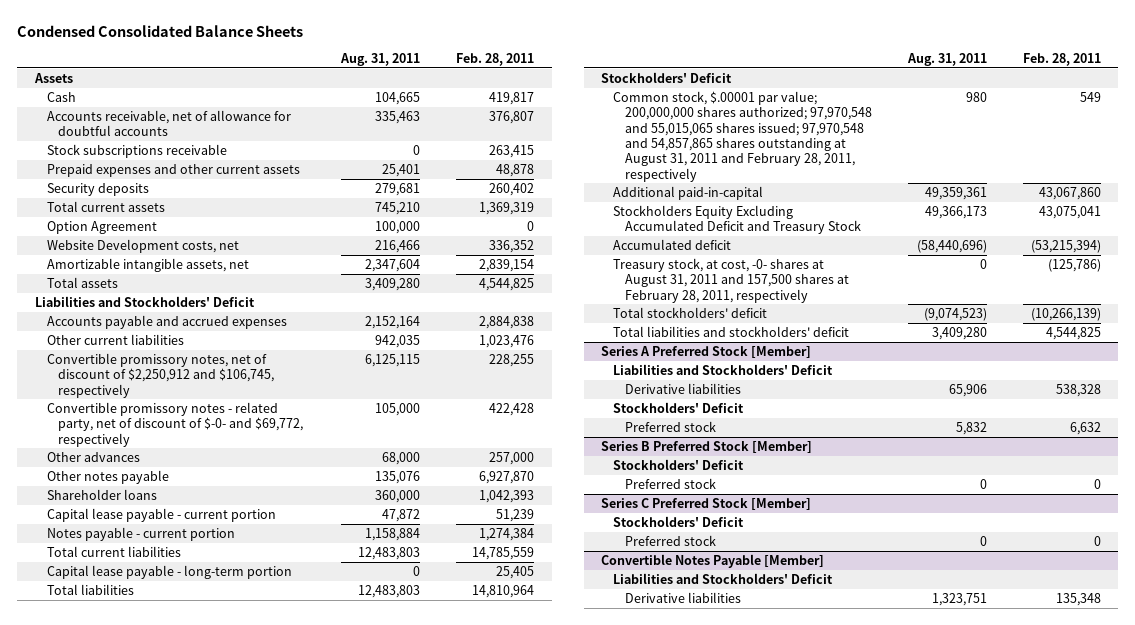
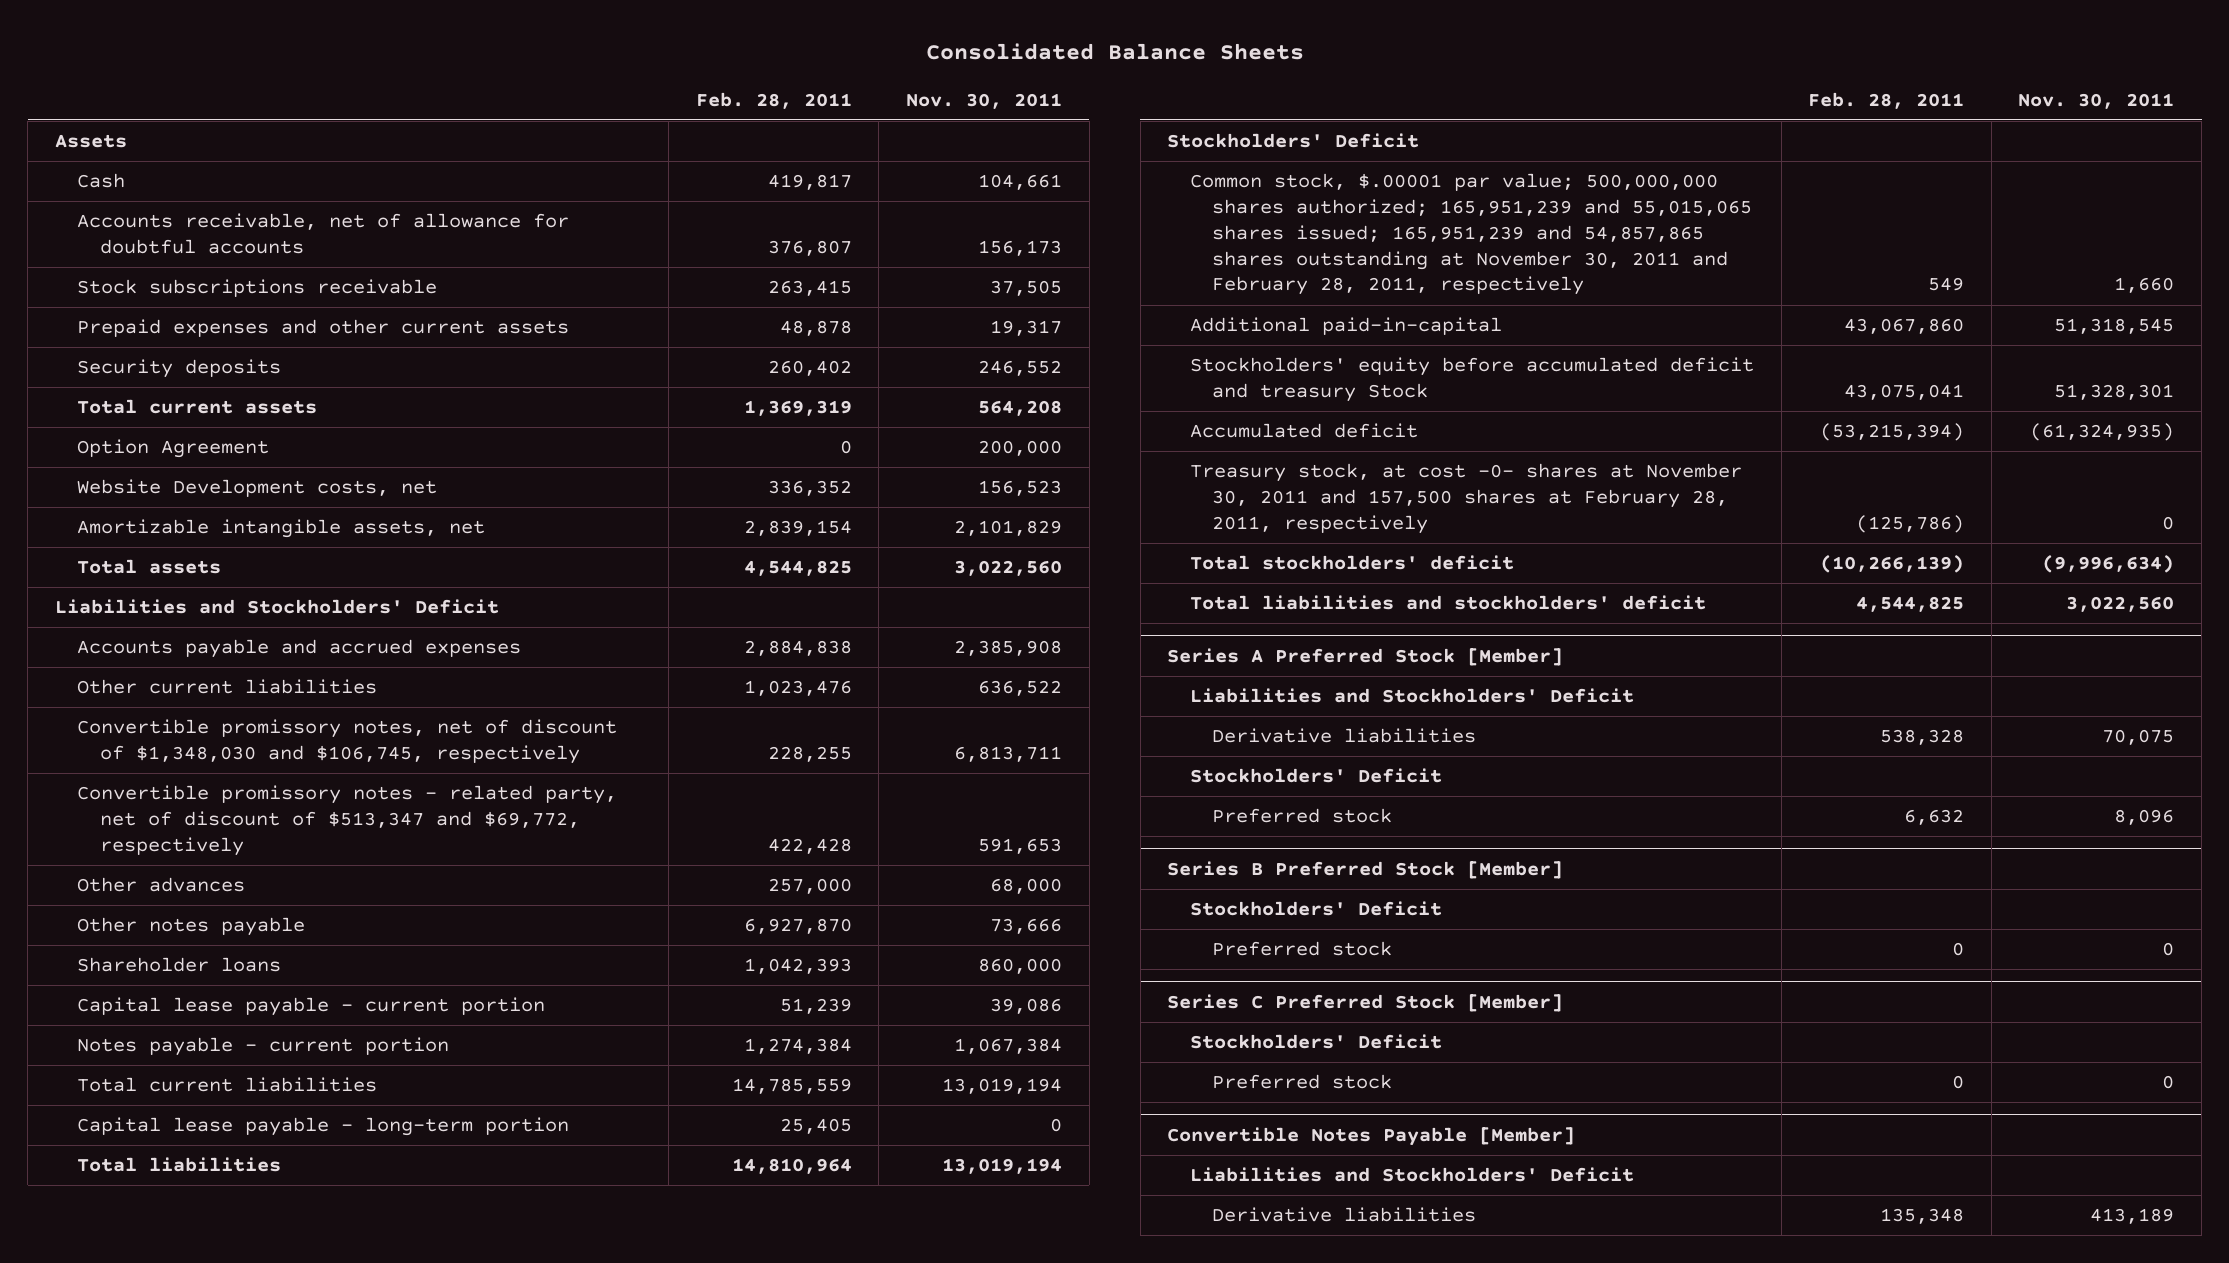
[16,24,303,37] Condensed Consolidated Balance Sheets -> [925,43,1304,61] Consolidated Balance Sheets
[340,53,421,67] Aug. 31, 2011 -> none
none -> [906,92,1063,109] Nov. 30, 2011
[46,352,275,398] Convertible promissory notes, net of discount of $2,250,912 and $106,745, respectively -> [77,719,618,764] Convertible promissory notes, net of discount of $1,348,030 and $106,745, respectively
[46,401,304,447] Convertible promissory notes - related party, net of discount of $-0- and $69,772, respectively -> [77,785,618,856] Convertible promissory notes - related party, net of discount of $513,347 and $69,772, respectively
[613,90,872,182] Common stock, $.00001 par value; 200,000,000 shares authorized; 97,970,548 and 55,015,065 shares issued; 97,970,548 and 54,857,865 shares outstanding at August 31, 2011 and February 28, 2011, respectively -> [1189,173,1753,296] Common stock, $.00001 par value; 500,000,000 shares authorized; 165,951,239 and 55,015,065 shares issued; 165,951,239 and 54,857,865 shares outstanding at November 30, 2011 and February 28, 2011, respectively
[613,204,861,235] Stockholders Equity Excluding Accumulated Deficit and Treasury Stock -> [1189,357,1754,402] Stockholders' equity before accumulated deficit and treasury Stock
[613,257,849,303] Treasury stock, at cost, -0- shares at August 31, 2011 and 157,500 shares at February 28, 2011, respectively -> [1189,463,1742,534] Treasury stock, at cost -0- shares at November 30, 2011 and 157,500 shares at February 28, 2011, respectively

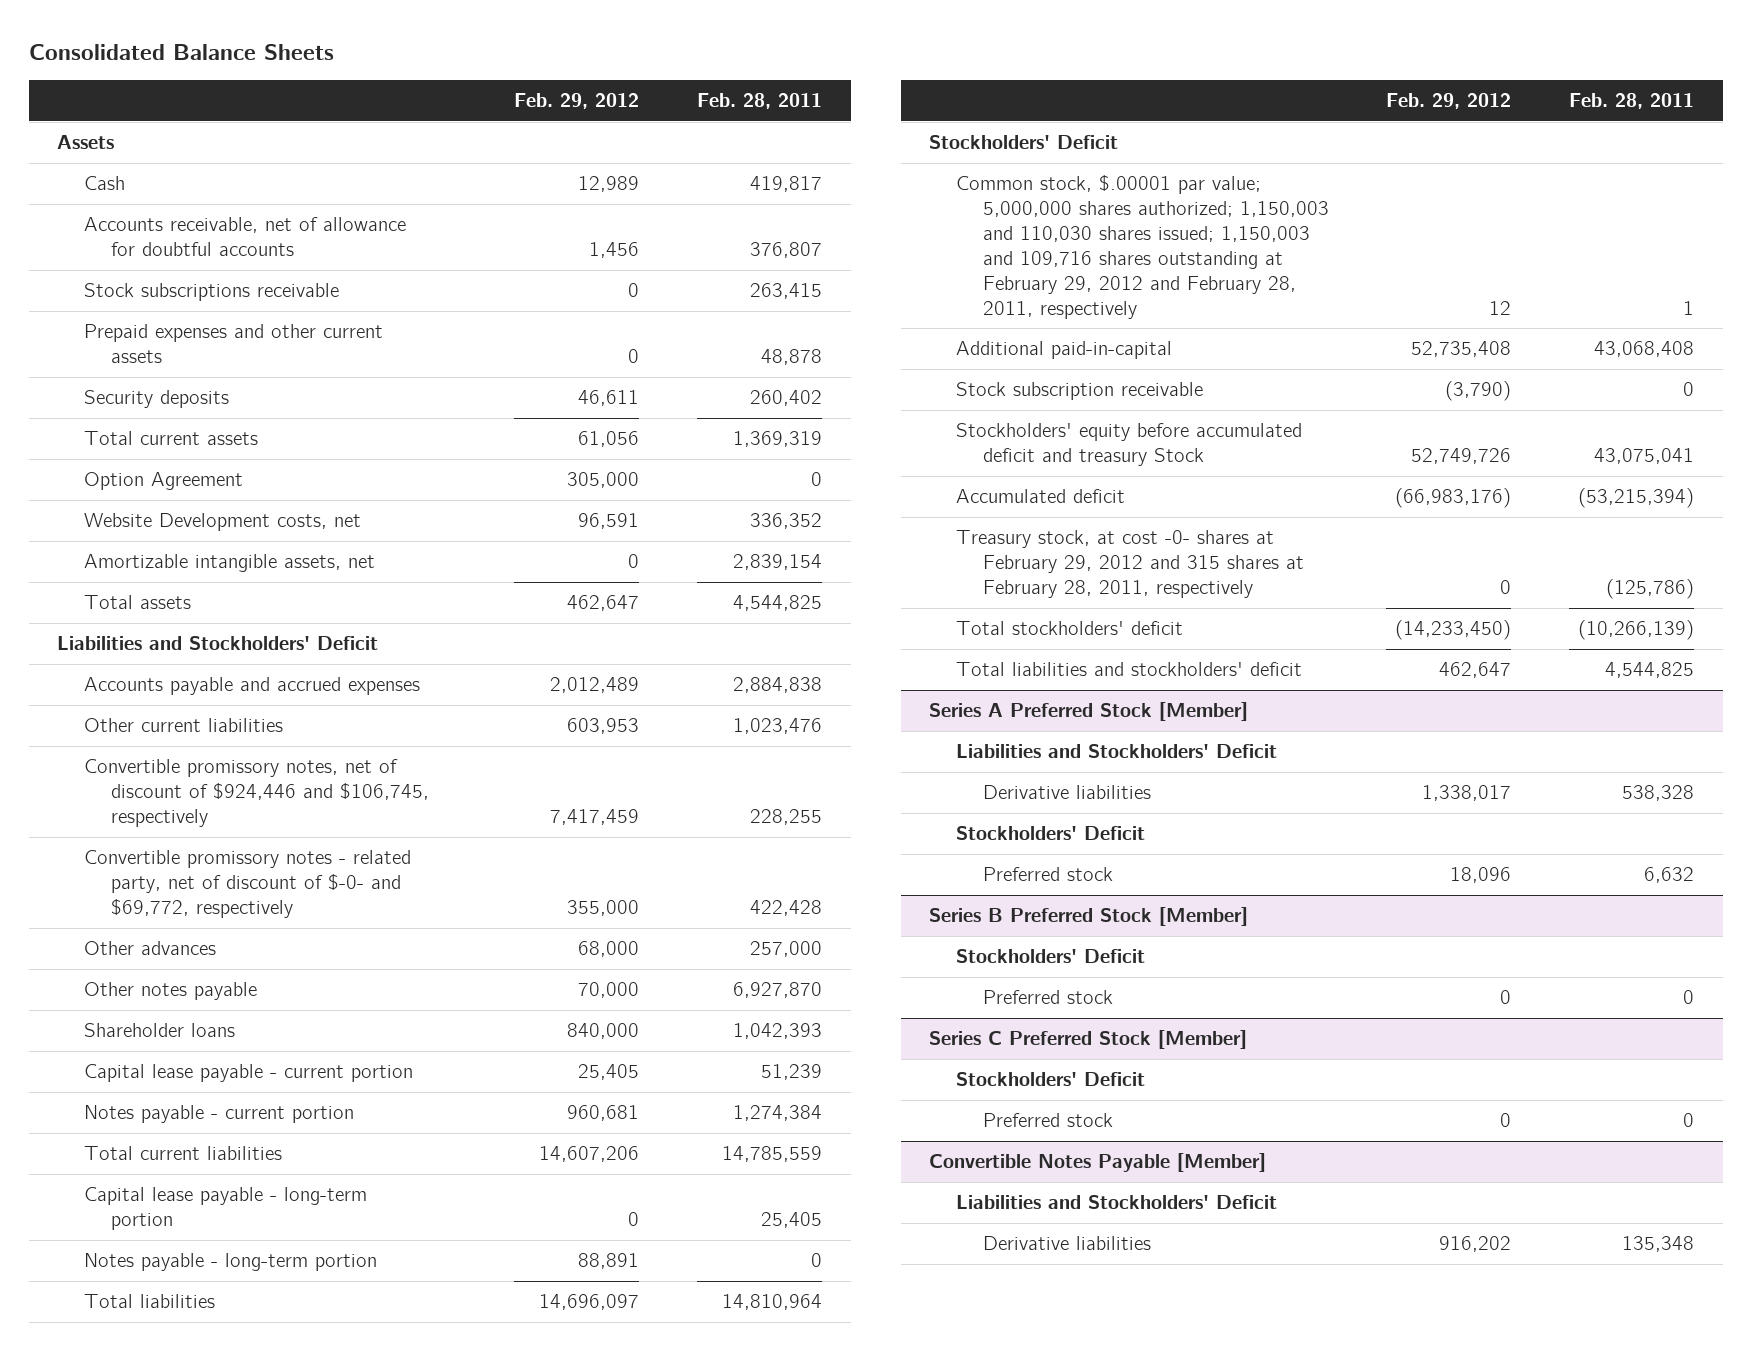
[906,92,1063,109] Nov. 30, 2011 -> none
none -> [514,93,640,110] Feb. 29, 2012
[77,719,618,764] Convertible promissory notes, net of discount of $1,348,030 and $106,745, respectively -> [84,759,429,828] Convertible promissory notes, net of discount of $924,446 and $106,745, respectively
[77,785,618,856] Convertible promissory notes - related party, net of discount of $513,347 and $69,772, respectively -> [84,850,412,919] Convertible promissory notes - related party, net of discount of $-0- and $69,772, respectively
none -> [84,1253,378,1272] Notes payable - long-term portion
[1189,173,1753,296] Common stock, $.00001 par value; 500,000,000 shares authorized; 165,951,239 and 55,015,065 shares issued; 165,951,239 and 54,857,865 shares outstanding at November 30, 2011 and February 28, 2011, respectively -> [956,175,1329,319] Common stock, $.00001 par value; 5,000,000 shares authorized; 1,150,003 and 110,030 shares issued; 1,150,003 and 109,716 shares outstanding at February 29, 2012 and February 28, 2011, respectively
[1928,277,1965,292] 549 -> [1682,300,1694,315] 1
[1844,318,1965,335] 43,067,860 -> [1593,341,1694,358] 43,068,408
none -> [956,382,1204,401] Stock subscription receivable
[1189,463,1742,534] Treasury stock, at cost -0- shares at November 30, 2011 and 157,500 shares at February 28, 2011, respectively -> [956,530,1304,599] Treasury stock, at cost -0- shares at February 29, 2012 and 315 shares at February 28, 2011, respectively

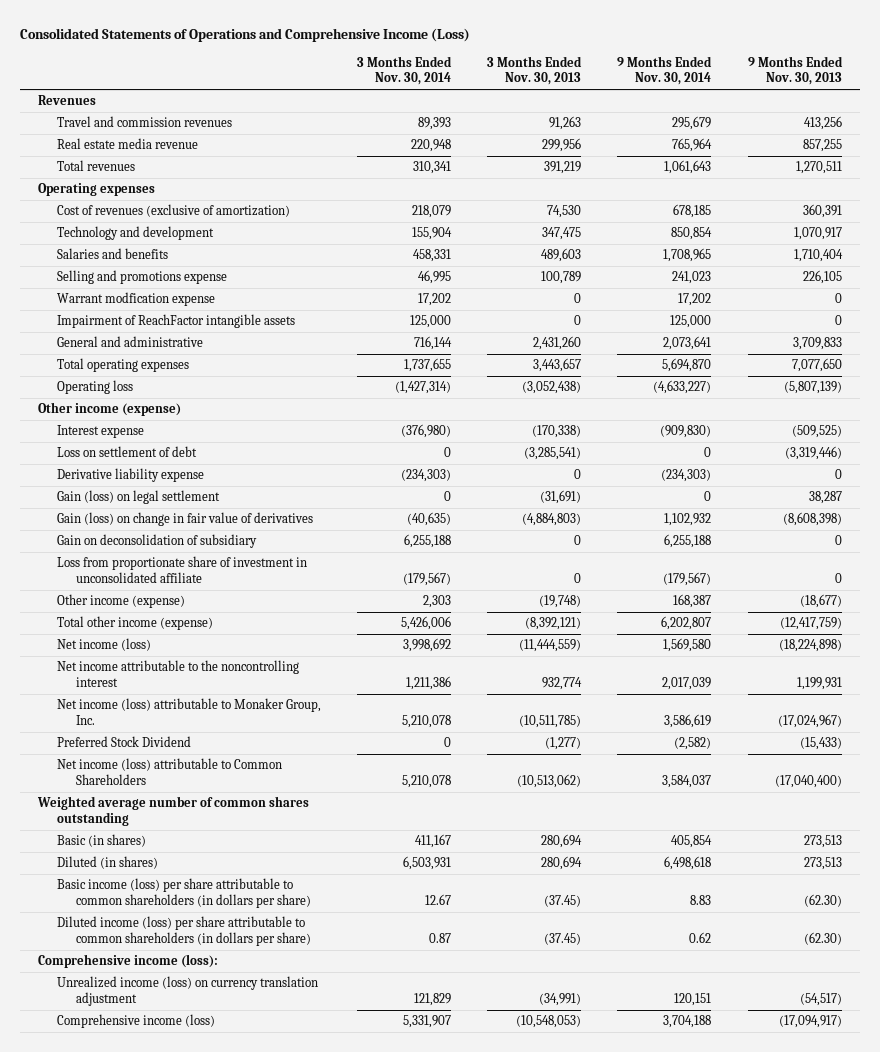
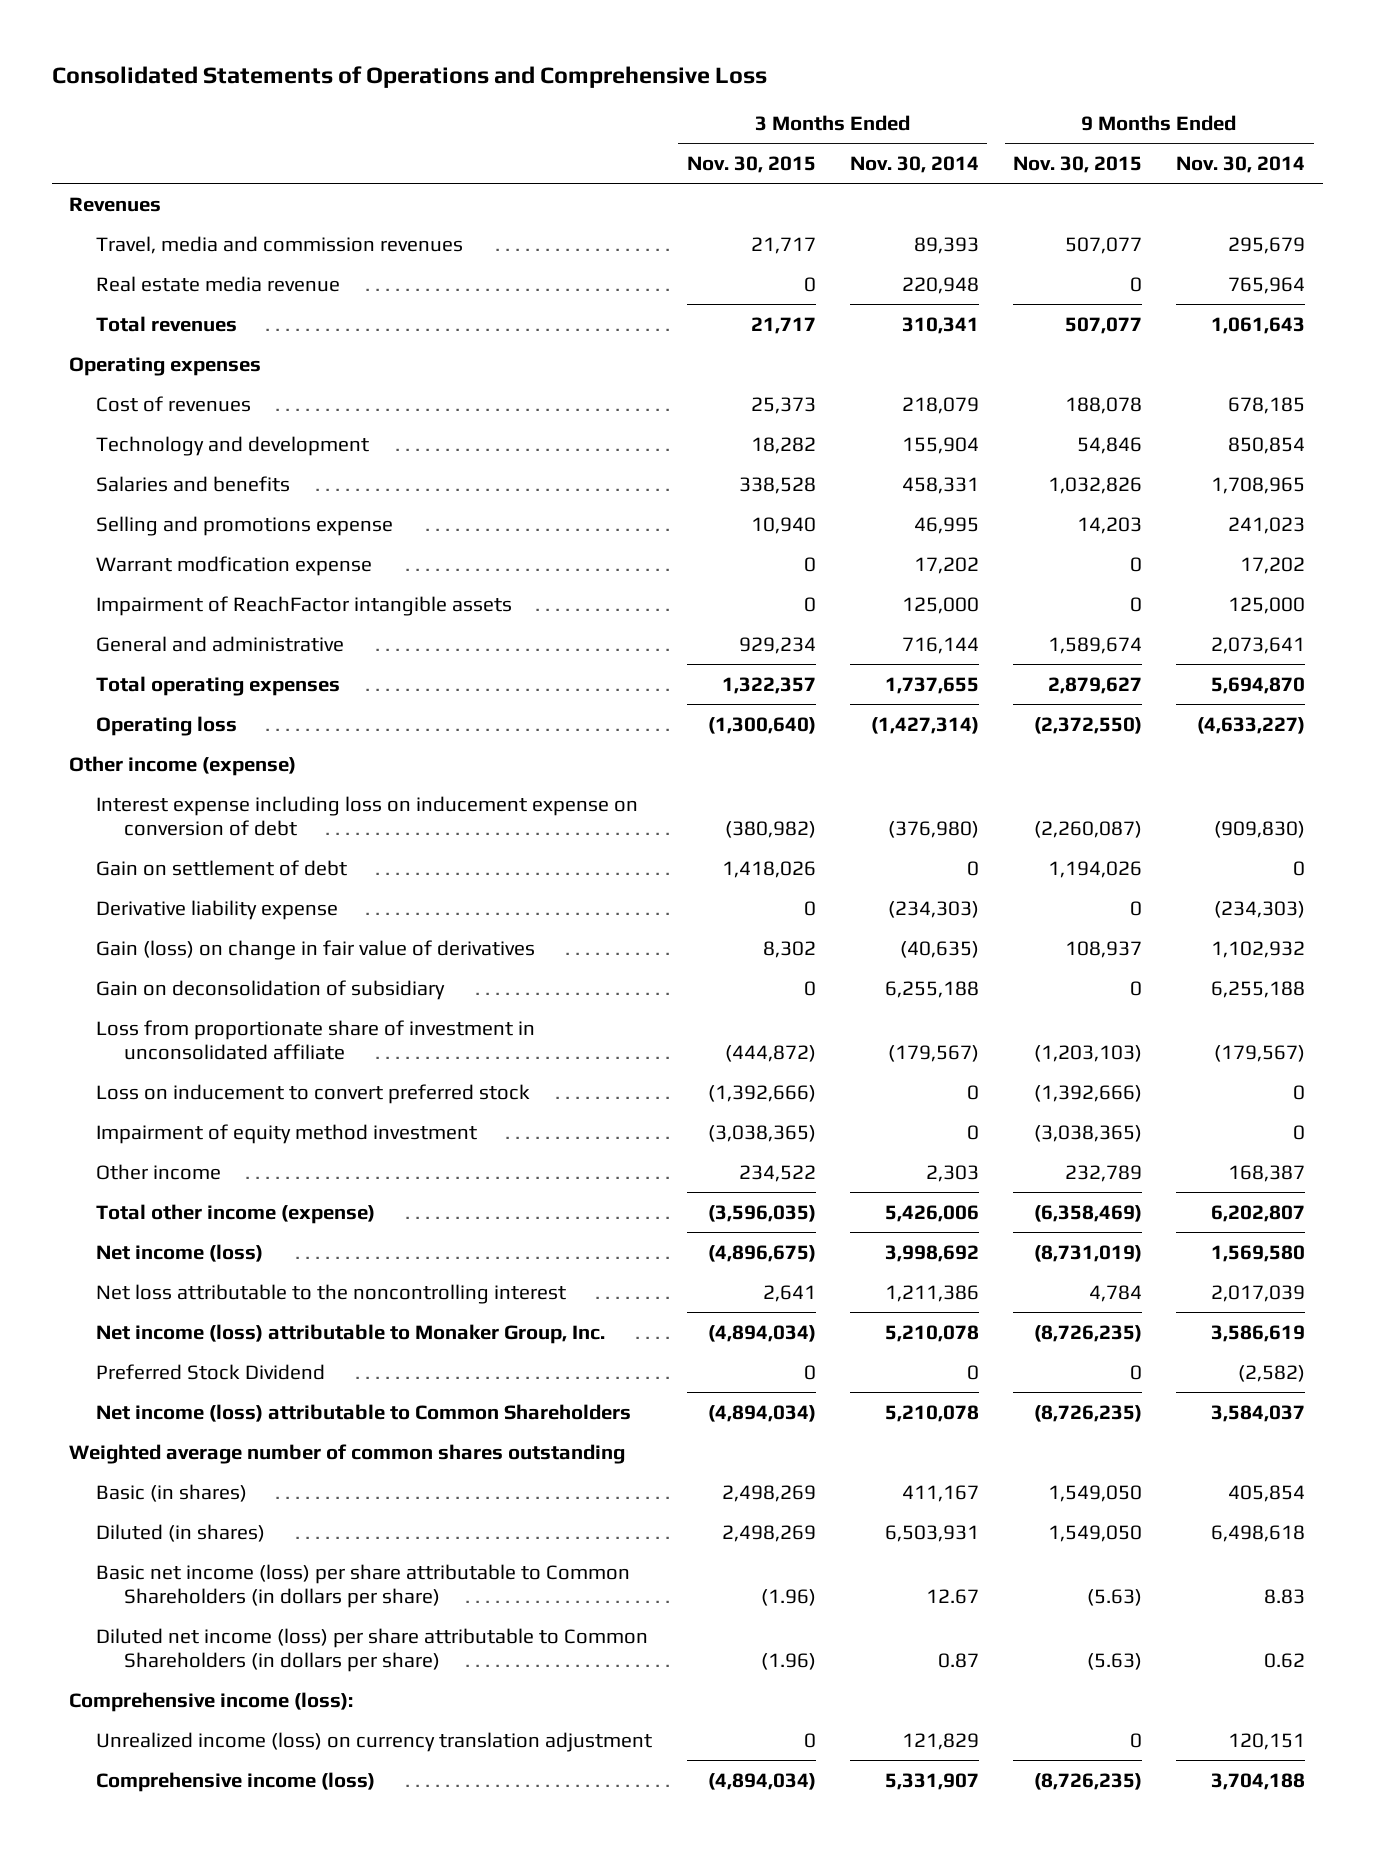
[20,28,471,43] Consolidated Statements of Operations and Comprehensive Income (Loss) -> [51,66,767,89] Consolidated Statements of Operations and Comprehensive Loss
[487,56,583,86] 3 Months Ended Nov. 30, 2013 -> none
[747,56,843,86] 9 Months Ended Nov. 30, 2013 -> none
none -> [686,156,816,174] Nov. 30, 2015
none -> [1013,156,1143,174] Nov. 30, 2015
[57,116,233,128] Travel and commission revenues -> [96,235,464,254] Travel, media and commission revenues
[57,204,291,218] Cost of revenues (exclusive of amortization) -> [96,395,252,412] Cost of revenues
[57,425,145,439] Interest expense -> [96,795,639,837] Interest expense including loss on inducement expense on conversion of debt
[57,446,198,458] Loss on settlement of debt -> [96,859,348,876] Gain on settlement of debt
[57,490,221,505] Gain (loss) on legal settlement -> none
none -> [96,1083,531,1104] Loss on inducement to convert preferred stock
none -> [96,1123,478,1144] Impairment of equity method investment
[57,594,186,609] Other income (expense) -> [96,1163,222,1180] Other income
[57,660,300,687] Net income attributable to the noncontrolling interest -> [96,1283,567,1304] Net loss attributable to the noncontrolling interest
[57,878,311,908] Basic income (loss) per share attributable to common shareholders (in dollars per share) -> [96,1563,631,1609] Basic net income (loss) per share attributable to Common Shareholders (in dollars per share)
[57,916,311,946] Diluted income (loss) per share attributable to common shareholders (in dollars per share) -> [96,1627,649,1673] Diluted net income (loss) per share attributable to Common Shareholders (in dollars per share)

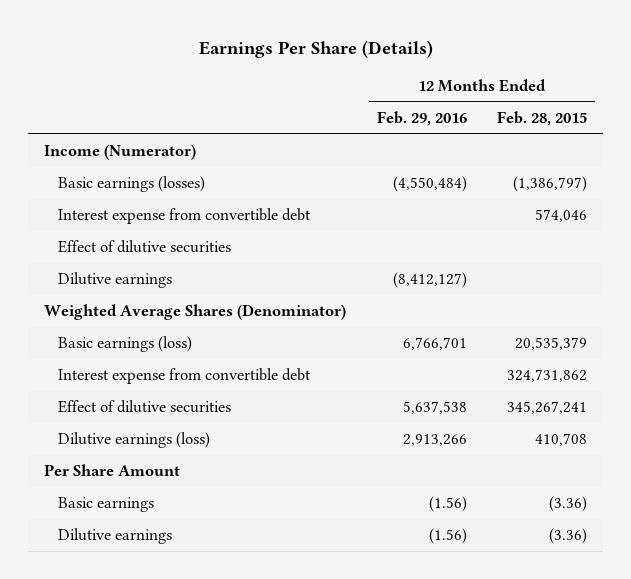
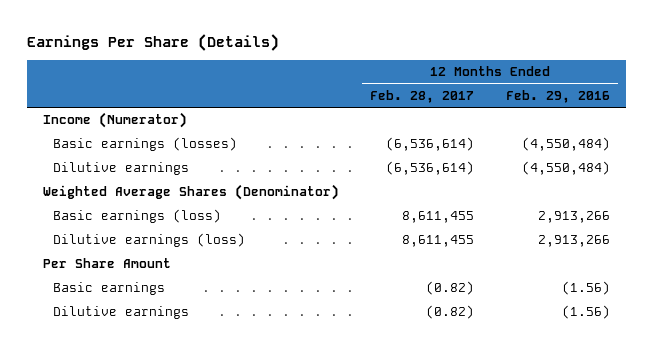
[497,111,588,127] Feb. 28, 2015 -> none
none -> [370,89,475,103] Feb. 28, 2017
[58,208,311,225] Interest expense from convertible debt -> none
[58,240,232,254] Effect of dilutive securities -> none
[392,272,467,289] (8,412,127) -> [522,161,611,176] (4,550,484)
[58,368,311,385] Interest expense from convertible debt -> none
[58,400,232,414] Effect of dilutive securities -> none
[402,337,467,351] 6,766,701 -> [538,211,611,224] 2,913,266

